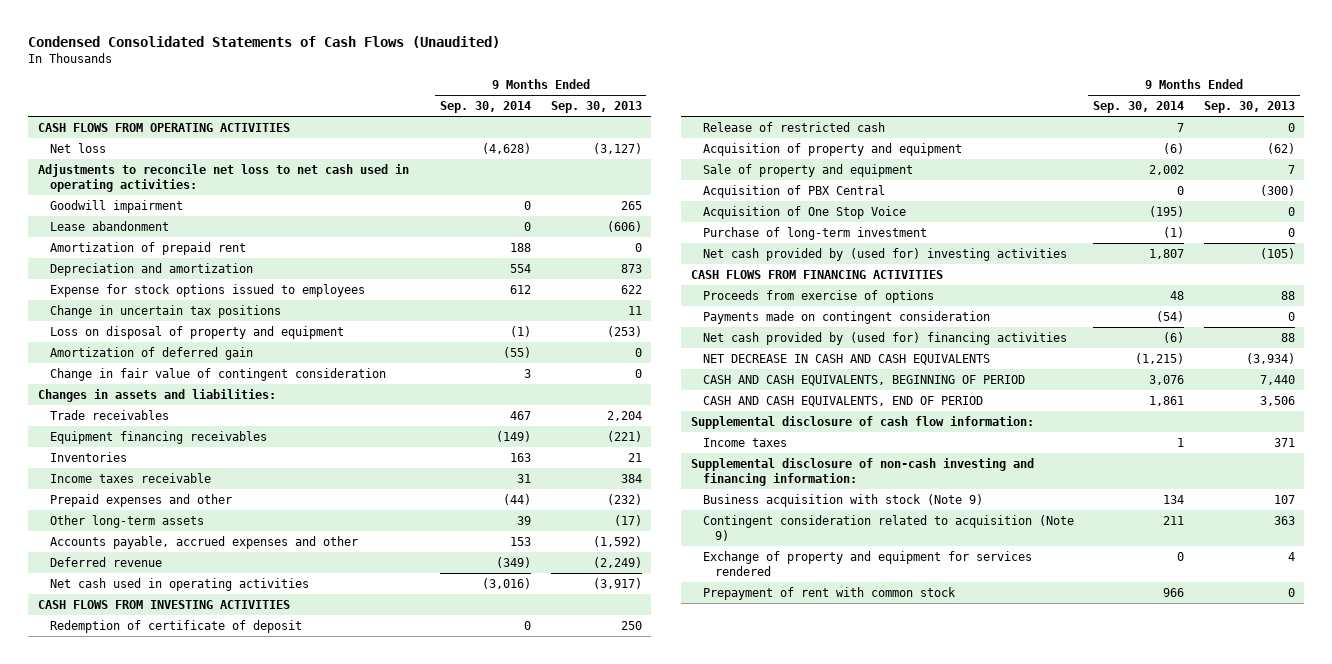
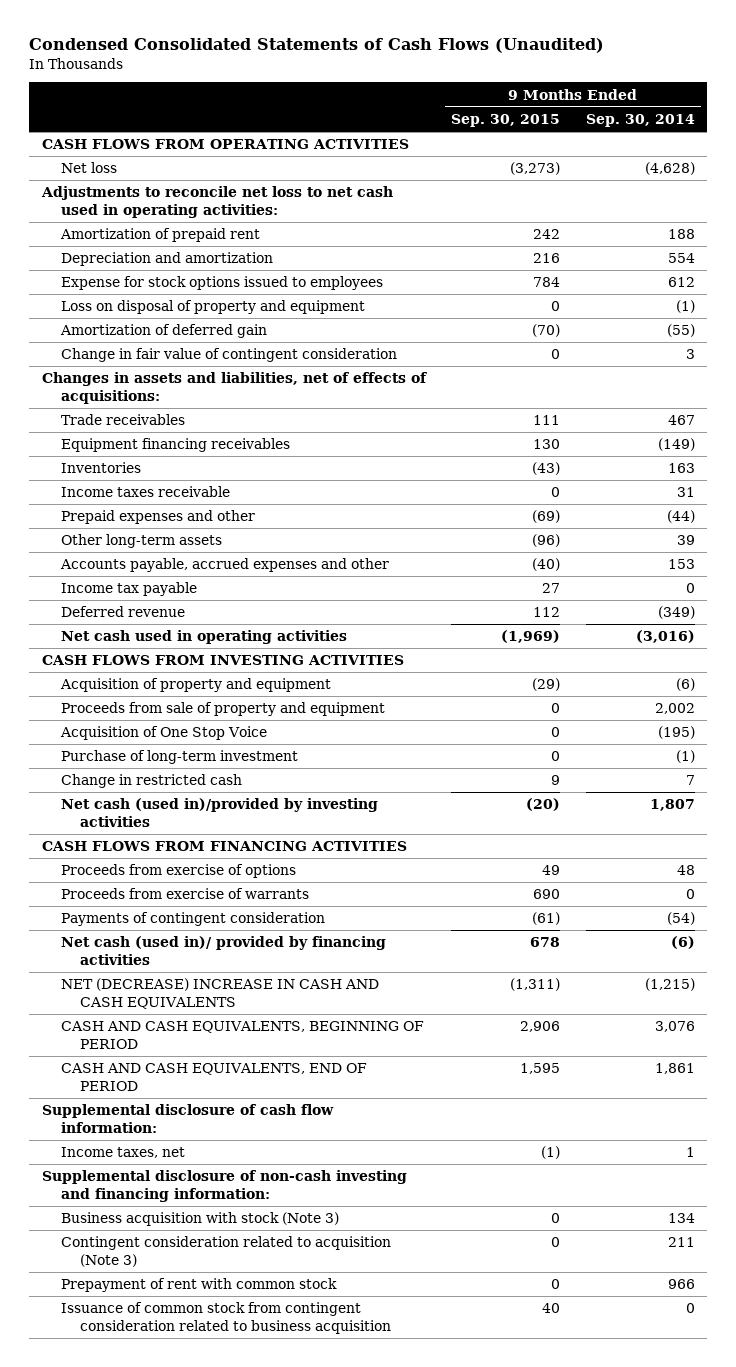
[550,101,642,114] Sep. 30, 2013 -> none
none -> [451,113,561,127] Sep. 30, 2015
[49,199,183,213] Goodwill impairment -> none
[49,220,169,231] Lease abandonment -> none
[49,304,281,318] Change in uncertain tax positions -> none
[37,388,276,402] Changes in assets and liabilities: -> [41,372,427,404] Changes in assets and liabilities, net of effects of acquisitions:
none -> [60,582,197,597] Income tax payable
[49,619,302,633] Redemption of certificate of deposit -> none
[702,121,885,132] Release of restricted cash -> none
[702,184,885,198] Acquisition of PBX Central -> none
[702,163,913,177] Sale of property and equipment -> [60,702,385,717] Proceeds from sale of property and equipment
none -> [60,774,242,789] Change in restricted cash
[702,247,1067,261] Net cash provided by (used for) investing activities -> [60,798,378,827] Net cash (used in)/provided by investing activities
none -> [60,888,309,900] Proceeds from exercise of warrants
[702,310,990,324] Payments made on contingent consideration -> [60,912,325,927] Payments of contingent consideration
[702,331,1067,345] Net cash provided by (used for) financing activities -> [60,936,386,965] Net cash (used in)/ provided by financing activities
[702,353,990,365] NET DECREASE IN CASH AND CASH EQUIVALENTS -> [60,978,379,1009] NET (DECREASE) INCREASE IN CASH AND CASH EQUIVALENTS
[702,437,787,447] Income taxes -> [60,1147,185,1159] Income taxes, net
[702,550,1032,576] Exchange of property and equipment for services rendered -> none
[702,493,983,507] Business acquisition with stock (Note 9) -> [60,1212,339,1227] Business acquisition with stock (Note 3)
[702,514,1074,541] Contingent consideration related to acquisition (Note 9) -> [60,1236,391,1267] Contingent consideration related to acquisition (Note 3)
none -> [60,1302,391,1334] Issuance of common stock from contingent consideration related to business acquisition

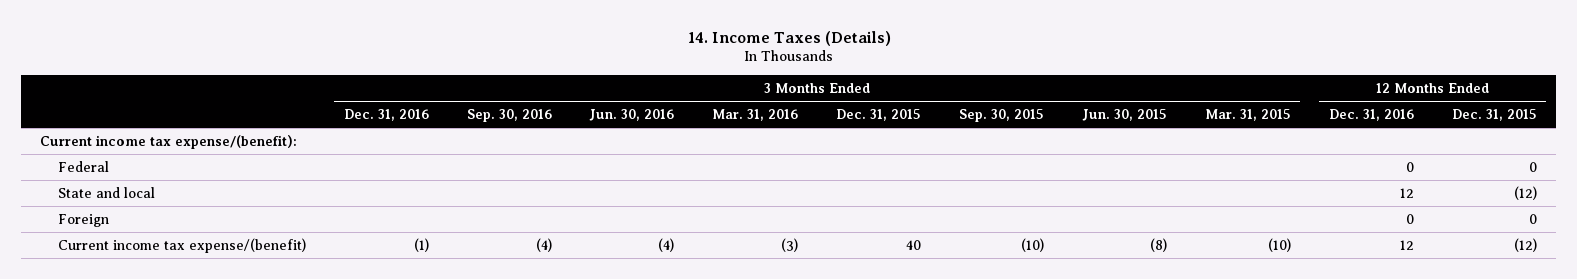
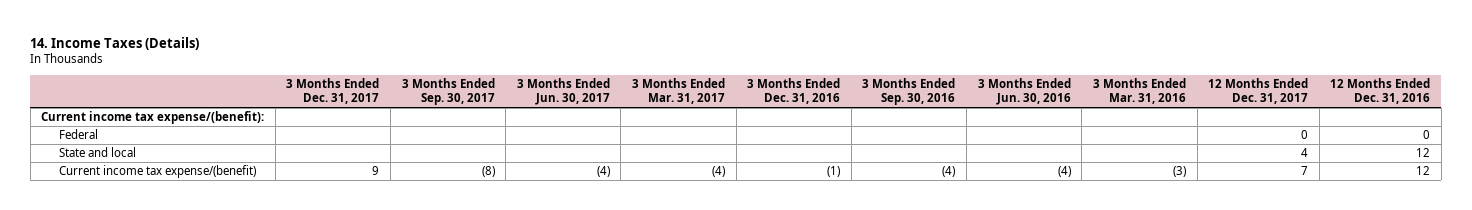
[836,108,922,121] Dec. 31, 2015 -> none
[959,108,1045,122] Sep. 30, 2015 -> none
[1081,108,1167,121] Jun. 30, 2015 -> none
[1204,108,1291,121] Mar. 31, 2015 -> none
[1451,108,1537,121] Dec. 31, 2015 -> none
none -> [286,78,380,105] 3 Months Ended Dec. 31, 2017
none -> [401,78,495,106] 3 Months Ended Sep. 30, 2017
none -> [516,78,610,106] 3 Months Ended Jun. 30, 2017
none -> [632,78,726,105] 3 Months Ended Mar. 31, 2017
none -> [1208,78,1309,105] 12 Months Ended Dec. 31, 2017
[57,213,109,227] Foreign -> none

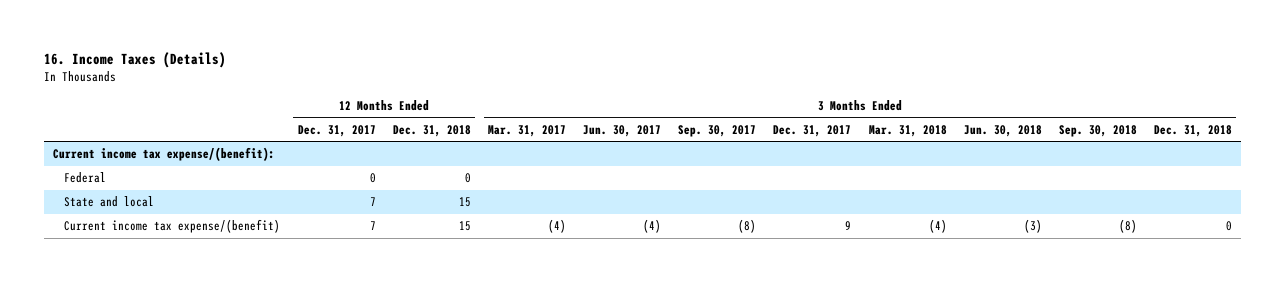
[30,36,200,50] 14. Income Taxes (Details) -> [44,51,227,68] 16. Income Taxes (Details)
[747,78,841,105] 3 Months Ended Dec. 31, 2016 -> none
[862,78,956,106] 3 Months Ended Sep. 30, 2016 -> none
[977,78,1071,106] 3 Months Ended Jun. 30, 2016 -> none
[1092,78,1186,105] 3 Months Ended Mar. 31, 2016 -> none
[1330,78,1431,105] 12 Months Ended Dec. 31, 2016 -> none
none -> [392,124,471,137] Dec. 31, 2018
none -> [868,124,947,137] Mar. 31, 2018
none -> [963,124,1042,137] Jun. 30, 2018
none -> [1058,124,1137,137] Sep. 30, 2018
none -> [1154,124,1233,137] Dec. 31, 2018
[1301,148,1309,158] 4 -> [369,197,376,207] 7

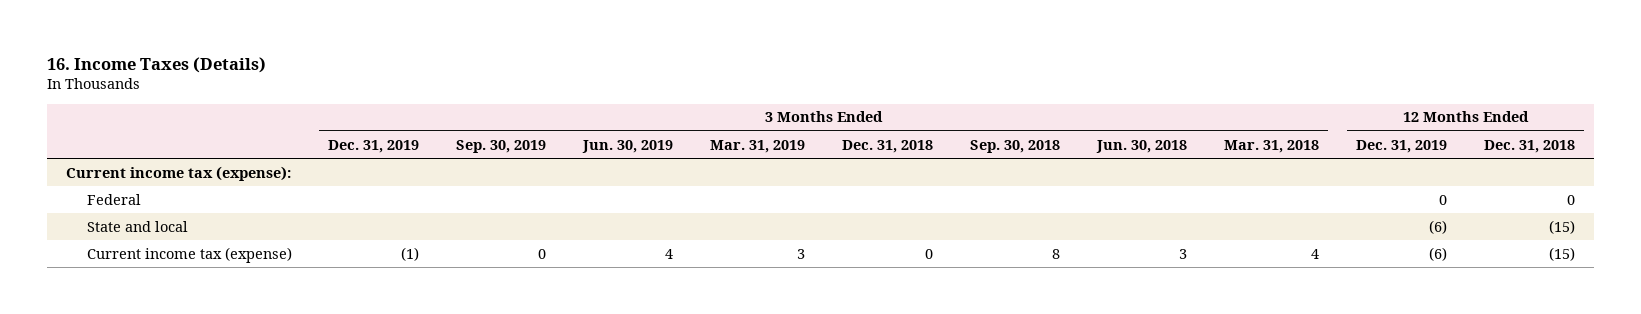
[297,124,376,137] Dec. 31, 2017 -> none
[487,124,566,137] Mar. 31, 2017 -> none
[583,124,662,137] Jun. 30, 2017 -> none
[678,124,757,137] Sep. 30, 2017 -> none
[773,124,852,137] Dec. 31, 2017 -> none
none -> [328,139,420,153] Dec. 31, 2019
none -> [456,139,547,153] Sep. 30, 2019
none -> [582,139,674,153] Jun. 30, 2019
none -> [710,139,806,153] Mar. 31, 2019
none -> [1356,139,1448,153] Dec. 31, 2019
[52,147,275,162] Current income tax expense/(benefit): -> [65,165,291,181] Current income tax (expense):
[458,197,471,208] 15 -> [1549,219,1576,234] (15)
[64,219,281,234] Current income tax expense/(benefit) -> [86,246,292,263] Current income tax (expense)
[458,221,471,232] 15 -> [1549,246,1576,261] (15)
[928,219,947,234] (4) -> [1311,248,1320,259] 4
[1023,219,1042,234] (3) -> [1179,248,1188,259] 3
[1118,219,1137,234] (8) -> [1052,248,1061,259] 8

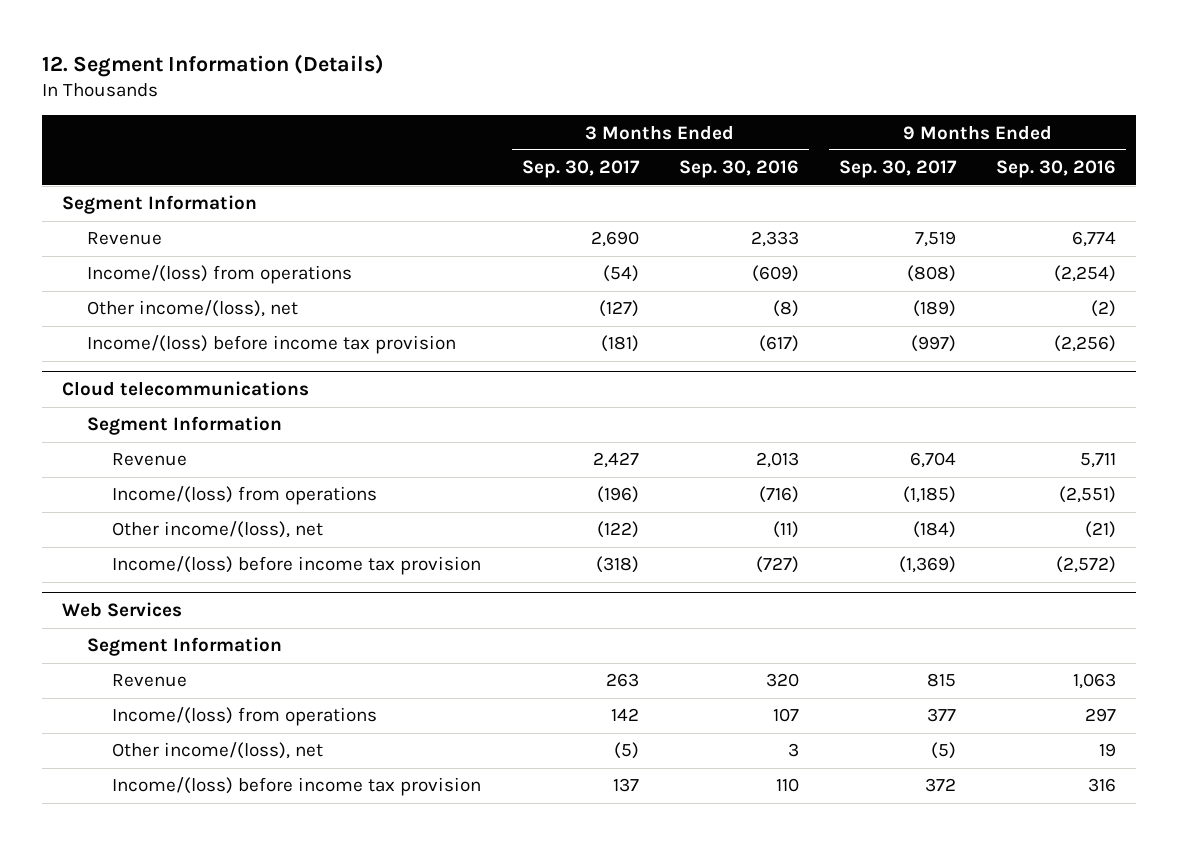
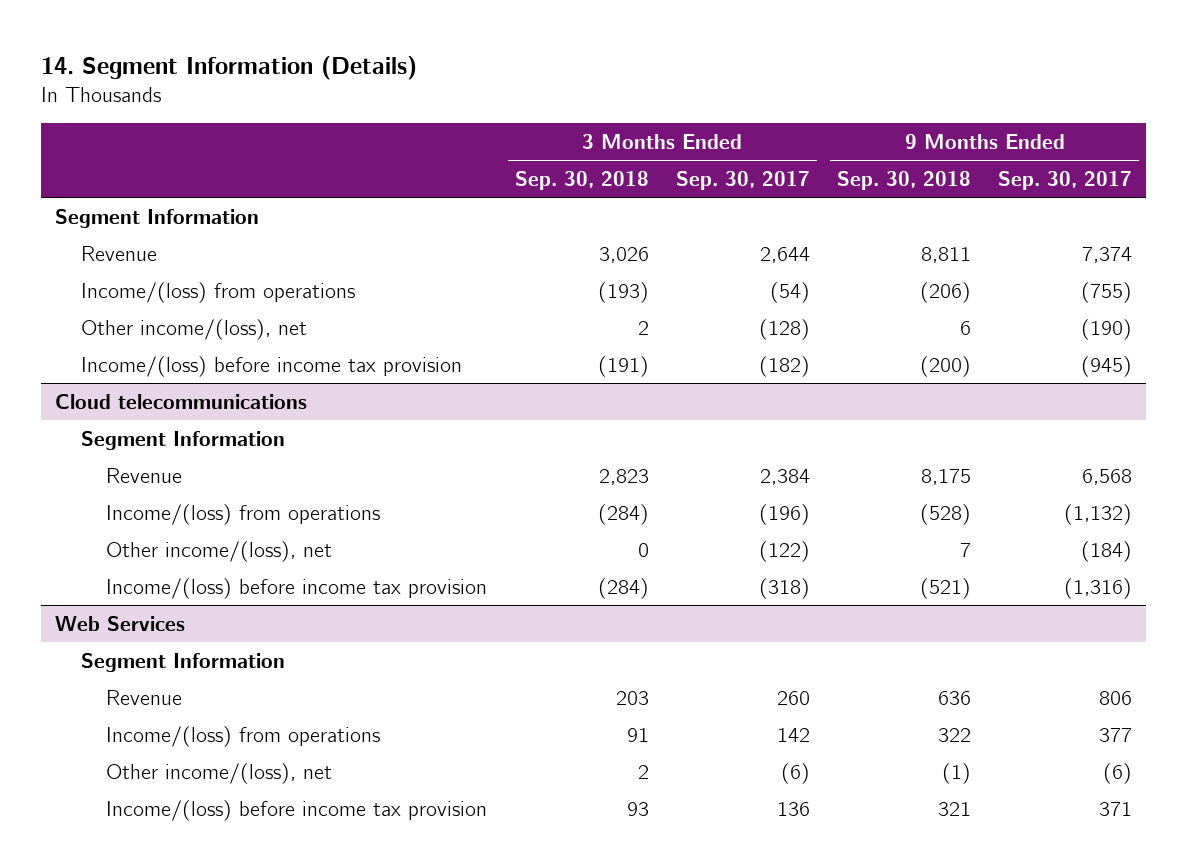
[41,53,384,77] 12. Segment Information (Details) -> [41,55,418,80] 14. Segment Information (Details)
[678,160,799,179] Sep. 30, 2016 -> none
[996,160,1117,179] Sep. 30, 2016 -> none
none -> [514,170,649,190] Sep. 30, 2018
none -> [836,170,971,190] Sep. 30, 2018
[590,231,639,248] 2,690 -> [759,246,810,263] 2,644
[915,231,957,248] 7,519 -> [1082,246,1133,263] 7,374
[907,265,957,283] (808) -> [1081,281,1133,303] (755)
[598,300,639,318] (127) -> [758,318,810,340] (128)
[913,300,957,318] (189) -> [1081,318,1133,340] (190)
[600,335,639,353] (181) -> [758,355,810,377] (182)
[911,335,957,353] (997) -> [1081,355,1133,377] (945)
[592,452,639,469] 2,427 -> [759,468,810,485] 2,384
[910,452,957,469] 6,704 -> [1082,468,1133,485] 6,568
[903,486,957,504] (1,185) -> [1064,503,1133,525] (1,132)
[899,556,957,574] (1,369) -> [1064,577,1133,599] (1,316)
[605,673,639,688] 263 -> [776,690,810,705] 260
[927,673,957,688] 815 -> [1099,690,1133,705] 806
[613,742,639,760] (5) -> [780,762,810,784] (6)
[931,742,957,760] (5) -> [1103,762,1133,784] (6)
[612,778,639,793] 137 -> [776,801,810,816] 136
[925,778,957,793] 372 -> [1099,801,1133,816] 371

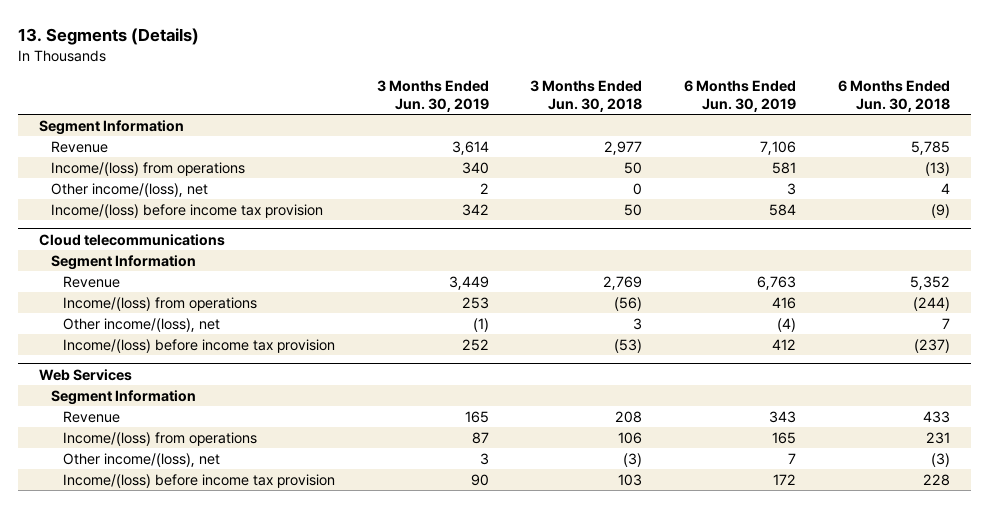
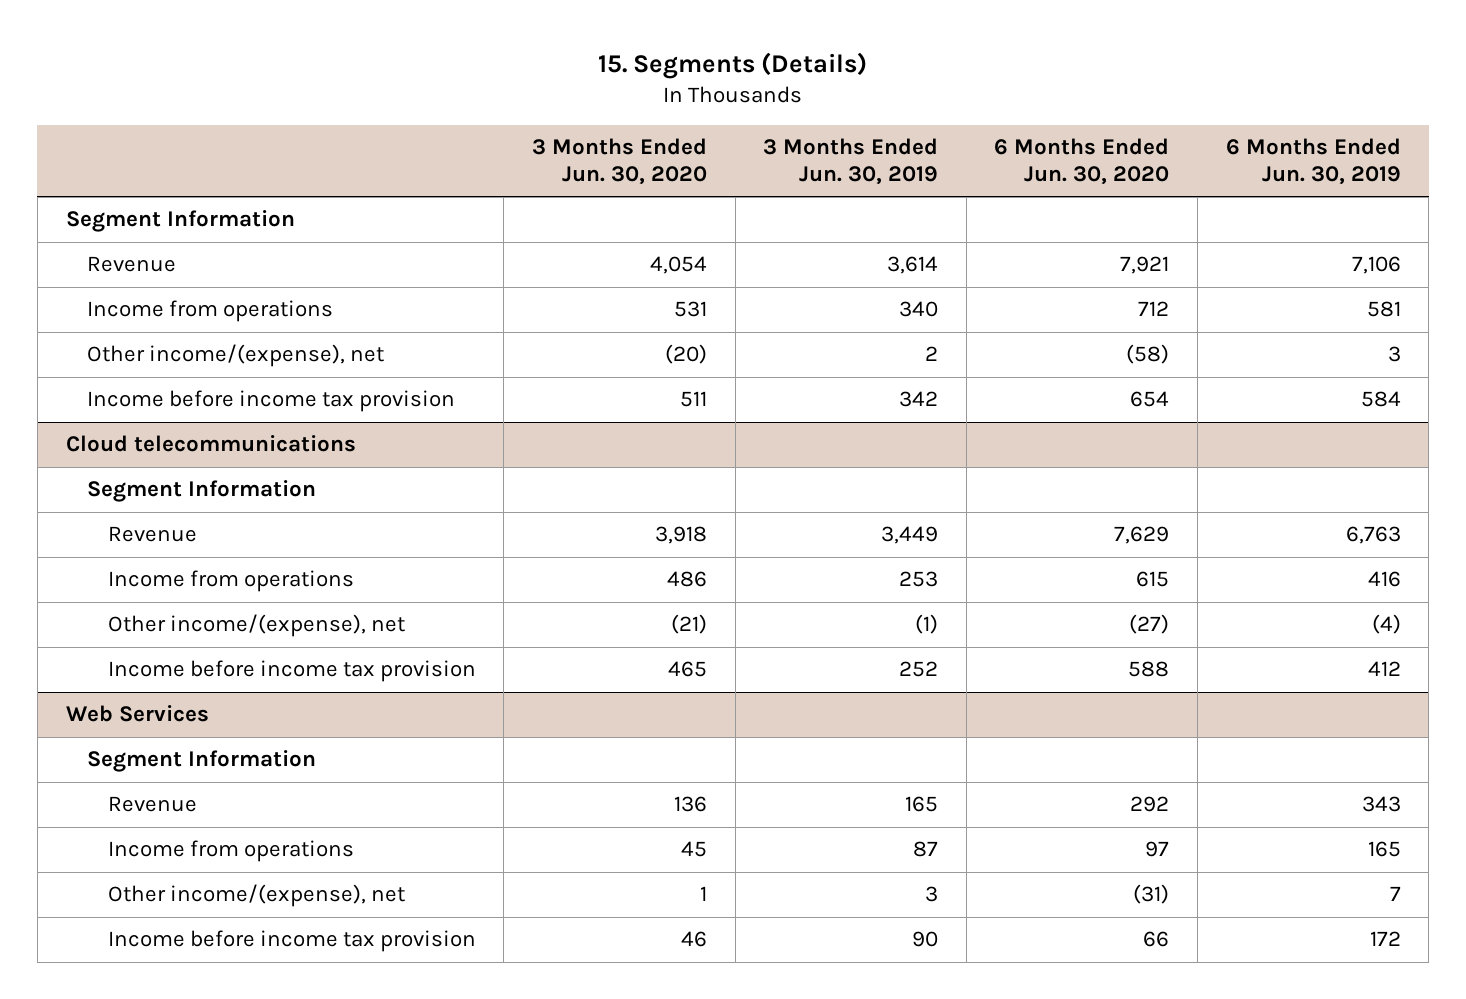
[18,27,200,45] 13. Segments (Details) -> [598,52,868,80] 15. Segments (Details)
[530,80,643,112] 3 Months Ended Jun. 30, 2018 -> none
[837,80,950,112] 6 Months Ended Jun. 30, 2018 -> none
none -> [532,138,708,186] 3 Months Ended Jun. 30, 2020
none -> [994,138,1170,186] 6 Months Ended Jun. 30, 2020
[50,161,245,176] Income/(loss) from operations -> [86,300,333,323] Income from operations
[50,182,208,197] Other income/(loss), net -> [86,344,384,368] Other income/(expense), net
[50,203,323,218] Income/(loss) before income tax provision -> [86,390,455,413] Income before income tax provision
[62,296,257,311] Income/(loss) from operations -> [107,570,354,593] Income from operations
[62,317,220,332] Other income/(loss), net -> [107,614,405,638] Other income/(expense), net
[62,338,335,353] Income/(loss) before income tax provision -> [107,660,476,683] Income before income tax provision
[62,431,257,446] Income/(loss) from operations -> [107,840,354,863] Income from operations
[62,452,220,467] Other income/(loss), net -> [107,884,405,908] Other income/(expense), net
[62,473,335,488] Income/(loss) before income tax provision -> [107,930,476,953] Income before income tax provision

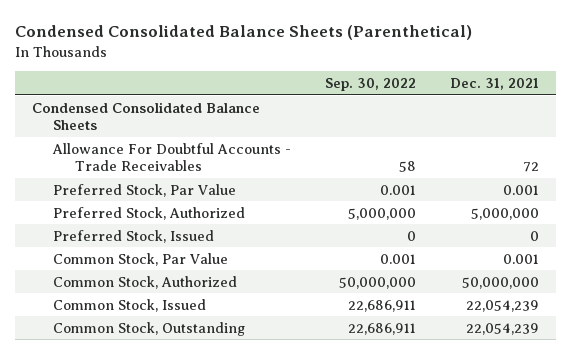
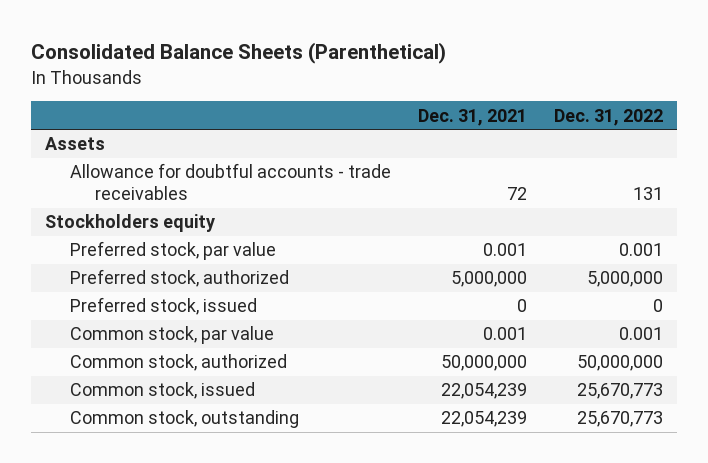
[14,25,472,41] Condensed Consolidated Balance Sheets (Parenthetical) -> [31,42,447,65] Consolidated Balance Sheets (Parenthetical)
[325,77,417,91] Sep. 30, 2022 -> none
none -> [554,108,664,126] Dec. 31, 2022
[31,101,260,130] Condensed Consolidated Balance Sheets -> none
none -> [44,137,105,151] Assets
[52,142,292,171] Allowance For Doubtful Accounts - Trade Receivables -> [69,163,391,201] Allowance for doubtful accounts - trade receivables
none -> [44,214,215,233] Stockholders equity
[53,183,237,197] Preferred Stock, Par Value -> [69,241,276,261] Preferred stock, par value
[53,206,246,220] Preferred Stock, Authorized -> [69,269,289,288] Preferred stock, authorized
[53,229,215,243] Preferred Stock, Issued -> [69,297,257,316] Preferred stock, issued
[53,252,229,266] Common Stock, Par Value -> [69,326,274,345] Common stock, par value
[53,275,238,289] Common Stock, Authorized -> [69,354,287,372] Common stock, authorized
[53,298,207,312] Common Stock, Issued -> [69,382,255,400] Common stock, issued
[53,321,246,336] Common Stock, Outstanding -> [69,410,299,429] Common stock, outstanding

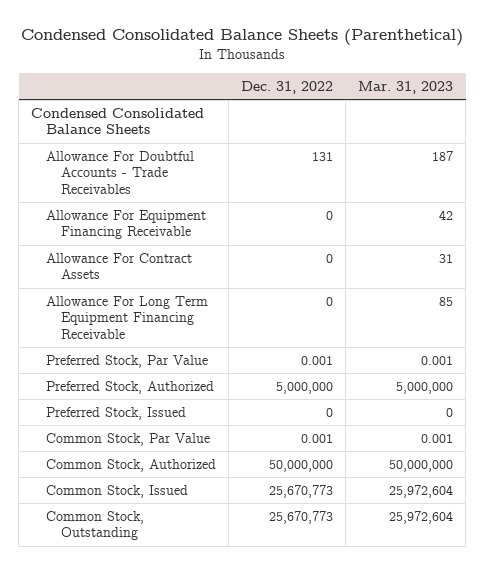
[31,42,447,65] Consolidated Balance Sheets (Parenthetical) -> [21,29,464,47] Condensed Consolidated Balance Sheets (Parenthetical)
[418,108,528,126] Dec. 31, 2021 -> none
none -> [358,81,454,95] Mar. 31, 2023
[44,137,105,151] Assets -> none
[44,214,215,233] Stockholders equity -> none
none -> [31,107,205,135] Condensed Consolidated Balance Sheets
[69,163,391,201] Allowance for doubtful accounts - trade receivables -> [46,150,195,195] Allowance For Doubtful Accounts - Trade Receivables
none -> [46,209,207,240] Allowance For Equipment Financing Receivable
none -> [46,252,193,280] Allowance For Contract Assets
none -> [46,295,209,340] Allowance For Long Term Equipment Financing Receivable
[69,241,276,261] Preferred stock, par value -> [46,354,209,368] Preferred Stock, Par Value
[69,269,289,288] Preferred stock, authorized -> [46,380,215,394] Preferred Stock, Authorized
[69,297,257,316] Preferred stock, issued -> [46,406,187,420] Preferred Stock, Issued
[69,326,274,345] Common stock, par value -> [46,432,211,446] Common Stock, Par Value
[69,354,287,372] Common stock, authorized -> [46,458,217,472] Common Stock, Authorized
[69,382,255,400] Common stock, issued -> [46,484,189,498] Common Stock, Issued
[69,410,299,429] Common stock, outstanding -> [46,510,145,541] Common Stock, Outstanding

